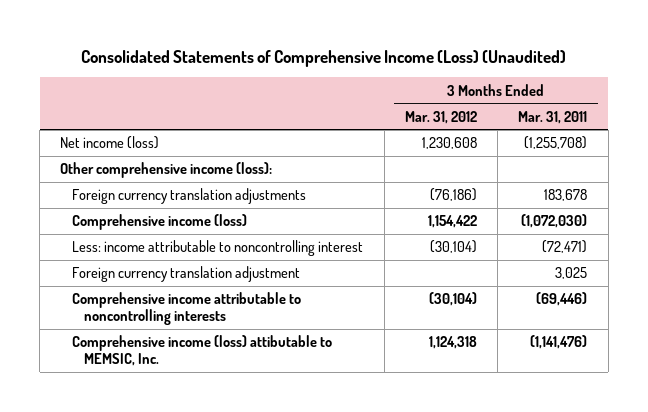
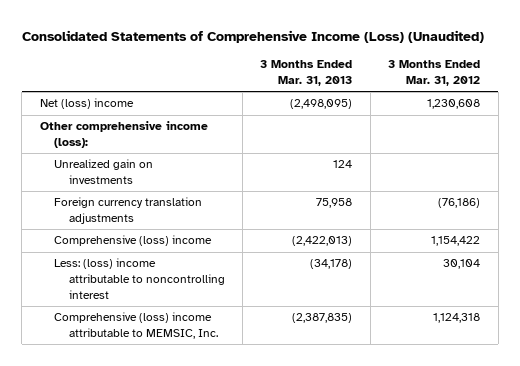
[518,110,588,124] Mar. 31, 2011 -> none
none -> [260,60,353,86] 3 Months Ended Mar. 31, 2013
[60,136,160,150] Net income (loss) -> [39,98,134,110] Net (loss) income
none -> [54,159,154,185] Unrealized gain on investments
[72,266,301,283] Foreign currency translation adjustment -> none
[72,292,302,326] Comprehensive income attributable to noncontrolling interests -> none
[72,214,248,231] Comprehensive income (loss) -> [54,235,213,247] Comprehensive (loss) income
[72,240,364,257] Less: income attributable to noncontrolling interest -> [54,258,225,299] Less: (loss) income attributable to noncontrolling interest
[429,240,477,254] (30,104) -> [443,259,481,270] 30,104
[72,335,333,367] Comprehensive income (loss) attibutable to MEMSIC, Inc. -> [54,312,218,340] Comprehensive (loss) income attributable to MEMSIC, Inc.

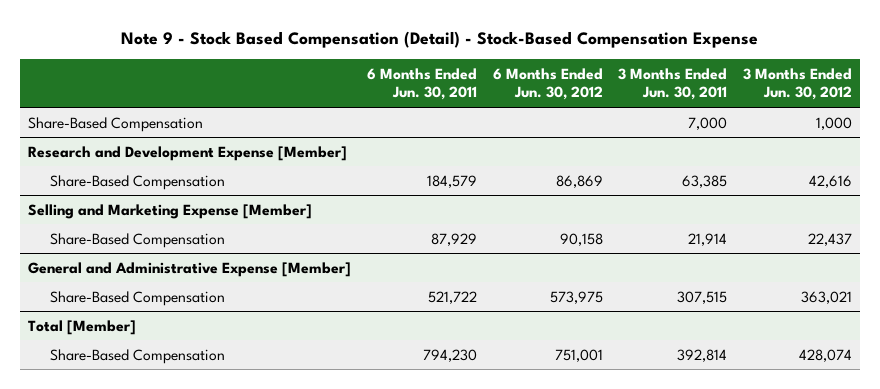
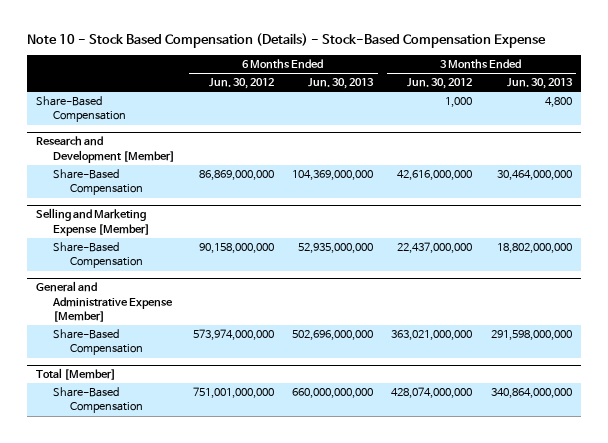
[121,30,759,48] Note 9 - Stock Based Compensation (Detail) - Stock-Based Compensation Expense -> [26,33,546,49] Note 10 - Stock Based Compensation (Details) - Stock-Based Compensation Expense
[366,67,477,101] 6 Months Ended Jun. 30, 2011 -> none
[618,67,728,101] 3 Months Ended Jun. 30, 2011 -> none
none -> [308,78,375,90] Jun. 30, 2013
none -> [506,78,573,90] Jun. 30, 2013
[28,145,348,161] Research and Development Expense [Member] -> [35,136,175,163] Research and Development [Member]
[555,174,603,188] 86,869 -> [199,170,275,181] 86,869,000,000
[809,174,853,188] 42,616 -> [397,170,473,181] 42,616,000,000
[559,232,603,246] 90,158 -> [199,243,275,254] 90,158,000,000
[808,232,853,246] 22,437 -> [397,242,473,254] 22,437,000,000
[549,290,603,304] 573,975 -> [193,329,275,341] 573,974,000,000
[801,290,853,304] 363,021 -> [391,330,473,341] 363,021,000,000
[554,348,603,362] 751,001 -> [193,387,275,399] 751,001,000,000
[799,348,853,362] 428,074 -> [391,387,473,399] 428,074,000,000

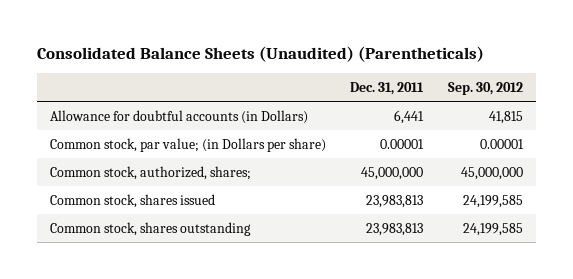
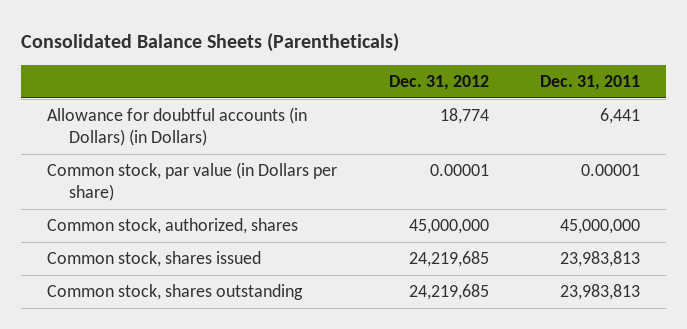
[37,46,485,63] Consolidated Balance Sheets (Unaudited) (Parentheticals) -> [20,32,399,52] Consolidated Balance Sheets (Parentheticals)
[448,82,524,96] Sep. 30, 2012 -> none
none -> [388,74,489,90] Dec. 31, 2012
[49,109,308,124] Allowance for doubtful accounts (in Dollars) -> [46,107,307,147] Allowance for doubtful accounts (in Dollars) (in Dollars)
[49,137,326,152] Common stock, par value; (in Dollars per share) -> [46,162,337,202] Common stock, par value (in Dollars per share)
[49,165,251,180] Common stock, authorized, shares; -> [46,218,298,235] Common stock, authorized, shares

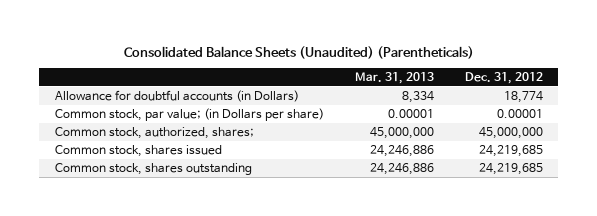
[20,32,399,52] Consolidated Balance Sheets (Parentheticals) -> [123,45,474,59] Consolidated Balance Sheets (Unaudited) (Parentheticals)
[540,74,641,90] Dec. 31, 2011 -> none
none -> [354,72,434,85] Mar. 31, 2013
[46,107,307,147] Allowance for doubtful accounts (in Dollars) (in Dollars) -> [54,89,299,102] Allowance for doubtful accounts (in Dollars)
[46,162,337,202] Common stock, par value (in Dollars per share) -> [54,107,324,121] Common stock, par value; (in Dollars per share)
[46,218,298,235] Common stock, authorized, shares -> [54,126,254,139] Common stock, authorized, shares;

